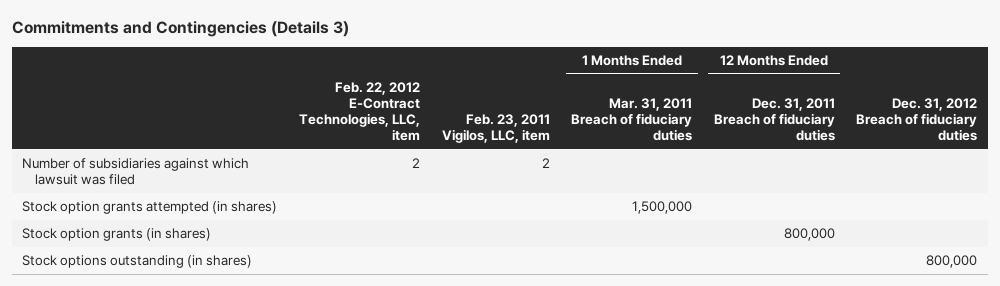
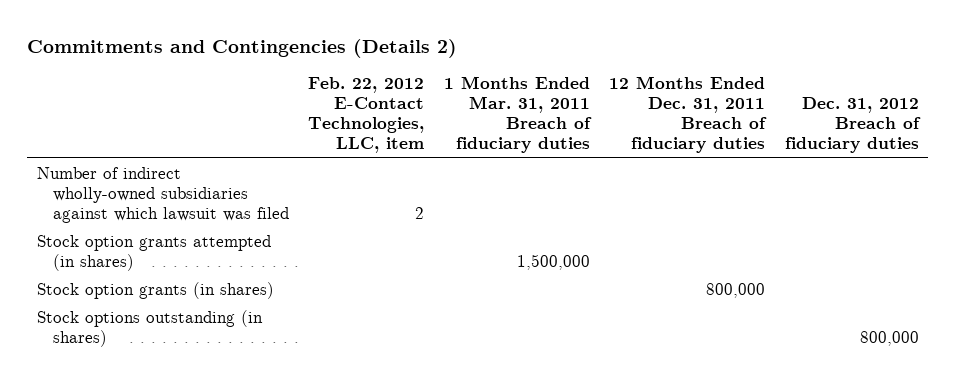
[11,20,349,37] Commitments and Contingencies (Details 3) -> [27,38,458,58] Commitments and Contingencies (Details 2)
[298,81,420,142] Feb. 22, 2012 E-Contract Technologies, LLC, item -> none
[441,113,550,144] Feb. 23, 2011 Vigilos, LLC, item -> none
none -> [308,77,425,154] Feb. 22, 2012 E-Contact Technologies, LLC, item
[22,158,250,186] Number of subsidiaries against which lawsuit was filed -> [37,166,289,223] Number of indirect wholly-owned subsidiaries against which lawsuit was filed

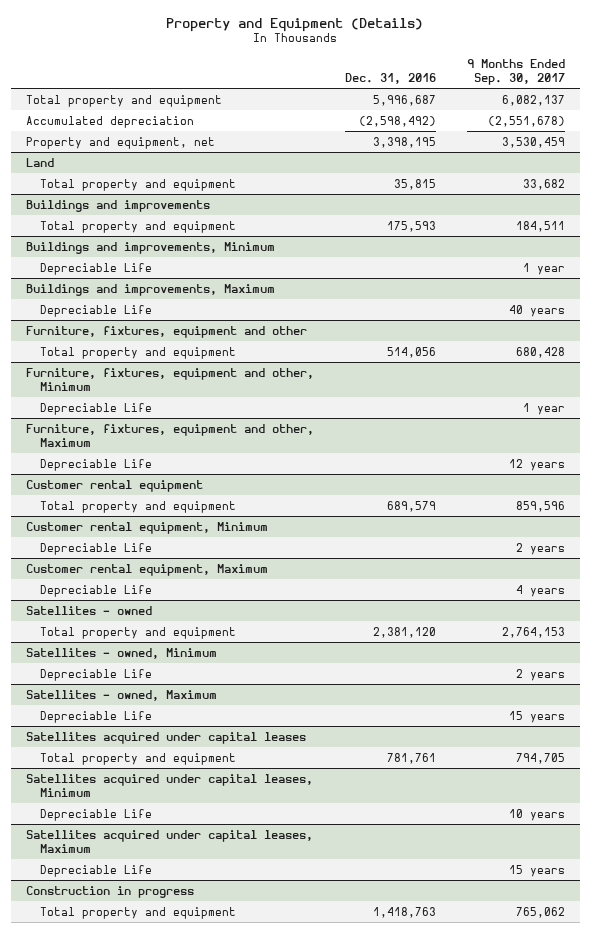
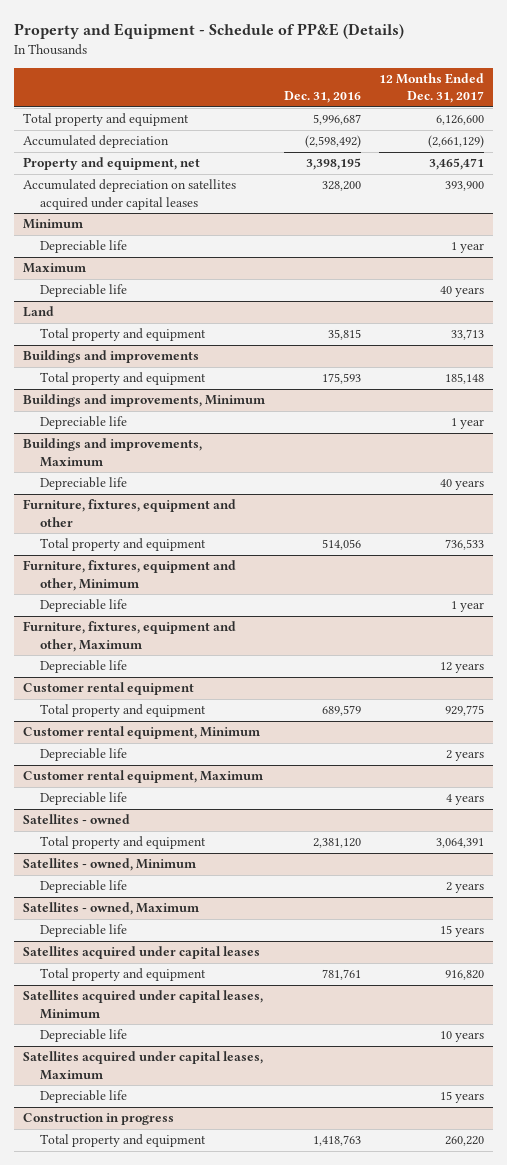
[166,17,424,32] Property and Equipment (Details) -> [13,23,404,40] Property and Equipment - Schedule of PP&E (Details)
[466,58,565,86] 9 Months Ended Sep. 30, 2017 -> none
none -> [379,72,485,104] 12 Months Ended Dec. 31, 2017
none -> [23,179,237,210] Accumulated depreciation on satellites acquired under capital leases
none -> [23,219,85,230] Minimum
none -> [39,240,127,254] Depreciable life
none -> [23,263,88,274] Maximum
none -> [39,284,127,298] Depreciable life
[39,262,152,275] Depreciable Life -> [39,416,127,430] Depreciable life
[39,304,152,317] Depreciable Life -> [39,477,127,491] Depreciable life
[39,402,152,415] Depreciable Life -> [39,599,127,613] Depreciable life
[39,458,152,471] Depreciable Life -> [39,660,127,674] Depreciable life
[39,542,152,555] Depreciable Life -> [39,748,127,762] Depreciable life
[39,584,152,597] Depreciable Life -> [39,792,127,806] Depreciable life
[39,668,152,681] Depreciable Life -> [39,880,127,894] Depreciable life
[39,710,152,723] Depreciable Life -> [39,924,127,938] Depreciable life
[39,808,152,821] Depreciable Life -> [39,1029,127,1043] Depreciable life
[39,864,152,877] Depreciable Life -> [39,1090,127,1104] Depreciable life

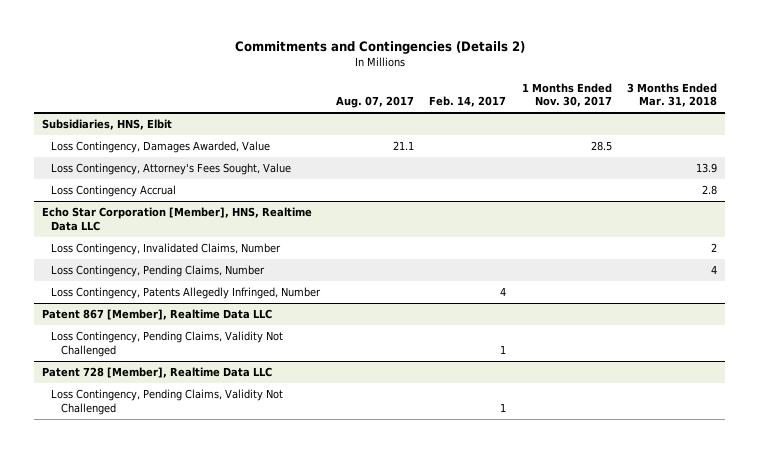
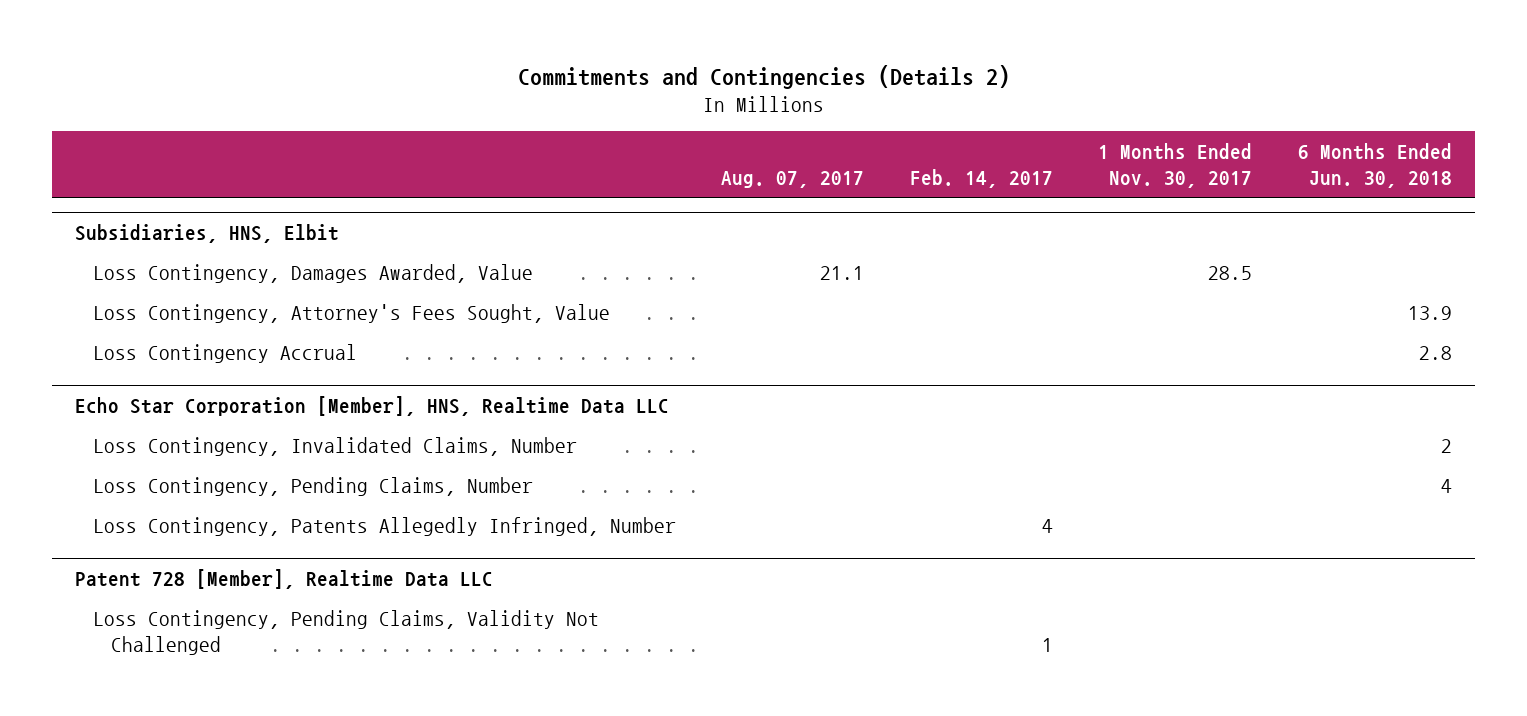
[627,82,718,108] 3 Months Ended Mar. 31, 2018 -> none
none -> [1297,143,1452,189] 6 Months Ended Jun. 30, 2018
[41,308,272,320] Patent 867 [Member], Realtime Data LLC -> none
[51,330,284,357] Loss Contingency, Pending Claims, Validity Not Challenged -> none

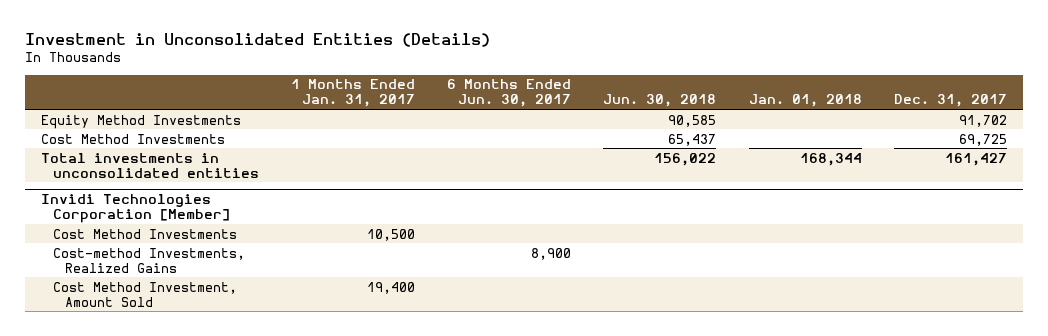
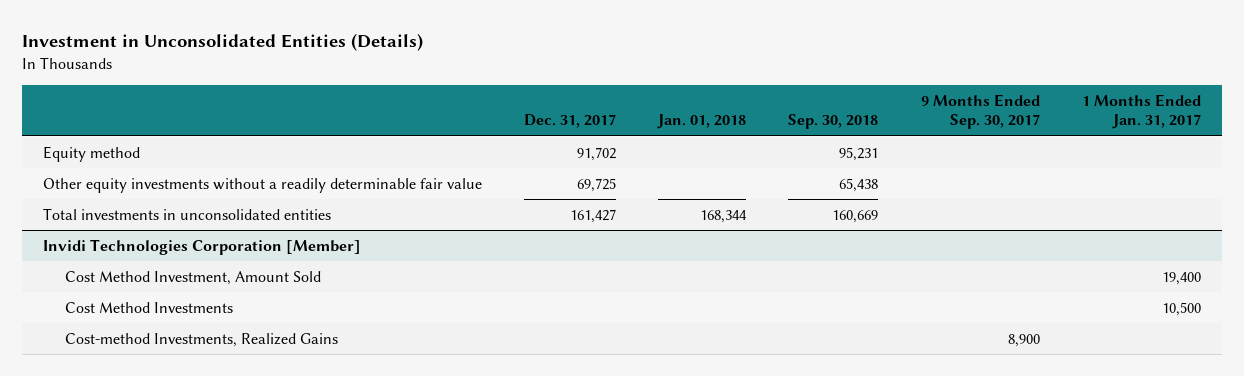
[447,79,572,108] 6 Months Ended Jun. 30, 2017 -> none
[603,94,717,108] Jun. 30, 2018 -> none
none -> [788,114,879,130] Sep. 30, 2018
none -> [920,93,1040,130] 9 Months Ended Sep. 30, 2017
[40,114,241,129] Equity Method Investments -> [43,145,141,162] Equity method
[40,133,225,144] Cost Method Investments -> [43,177,483,193] Other equity investments without a readily determinable fair value
[52,281,237,307] Cost Method Investment, Amount Sold -> [65,270,322,285] Cost Method Investment, Amount Sold

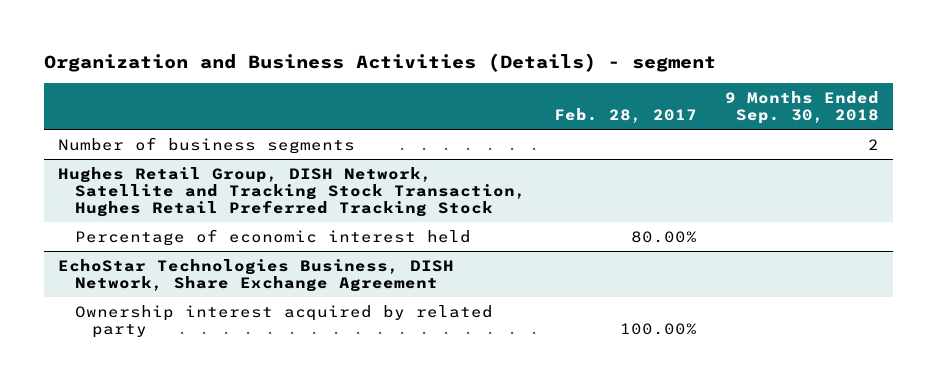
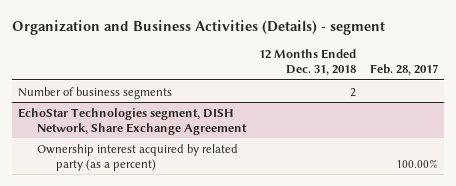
[725,90,880,125] 9 Months Ended Sep. 30, 2018 -> none
none -> [259,49,357,76] 12 Months Ended Dec. 31, 2018
[58,166,527,218] Hughes Retail Group, DISH Network, Satellite and Tracking Stock Transaction, Hughes Retail Preferred Tracking Stock -> none
[75,228,472,246] Percentage of economic interest held -> none
[58,258,455,293] EchoStar Technologies Business, DISH Network, Share Exchange Agreement -> [18,107,248,135] EchoStar Technologies segment, DISH Network, Share Exchange Agreement
[75,304,494,339] Ownership interest acquired by related party -> [37,143,239,171] Ownership interest acquired by related party (as a percent)

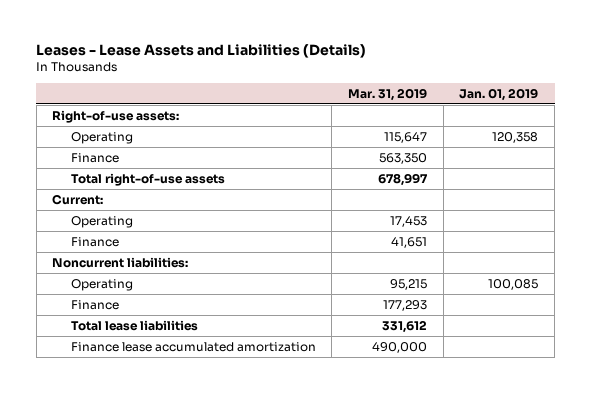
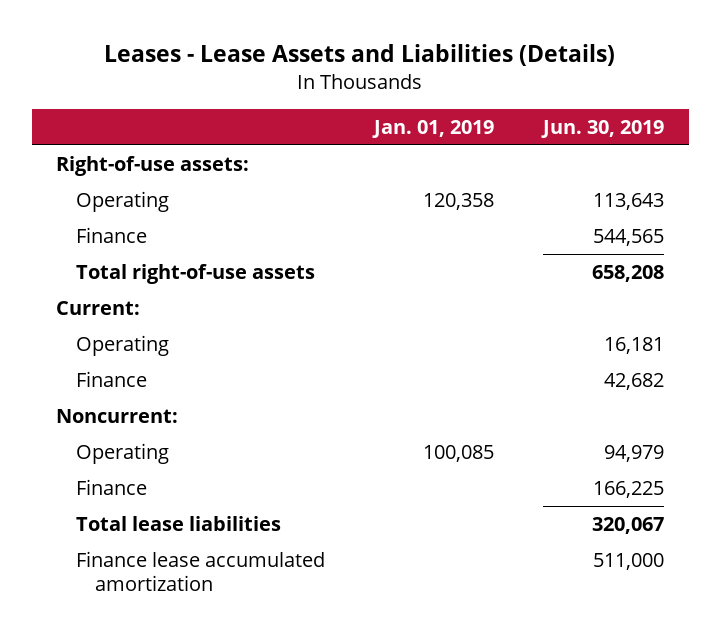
[348,87,428,101] Mar. 31, 2019 -> none
none -> [541,120,665,139] Jun. 30, 2019
[52,256,189,268] Noncurrent liabilities: -> [56,408,179,423] Noncurrent:

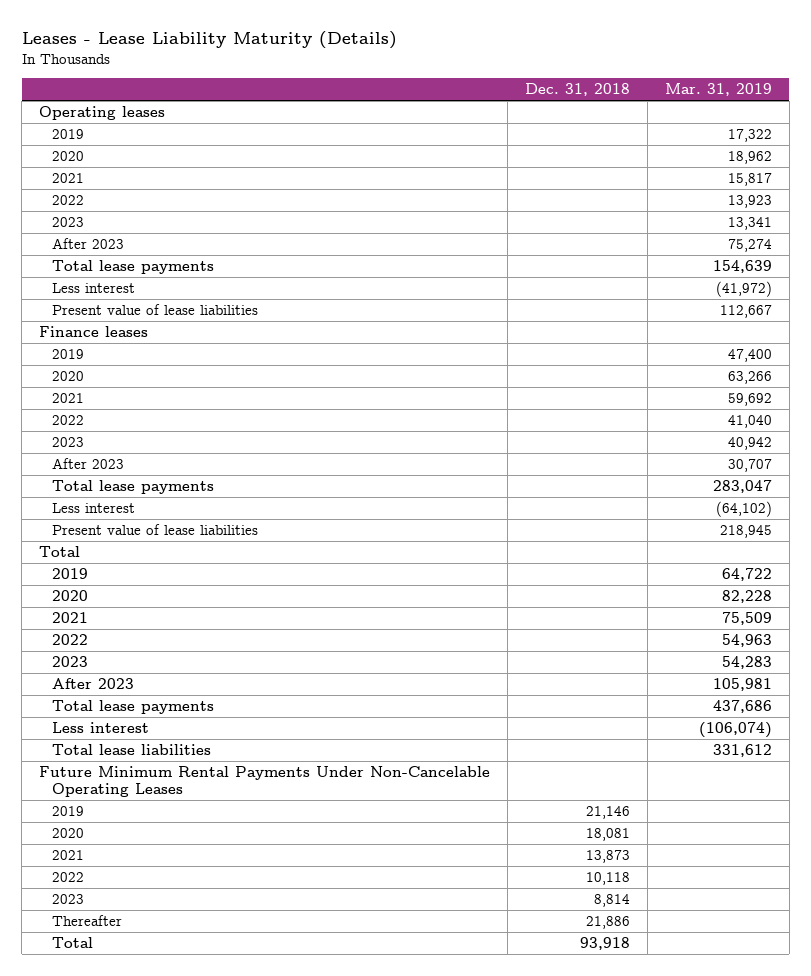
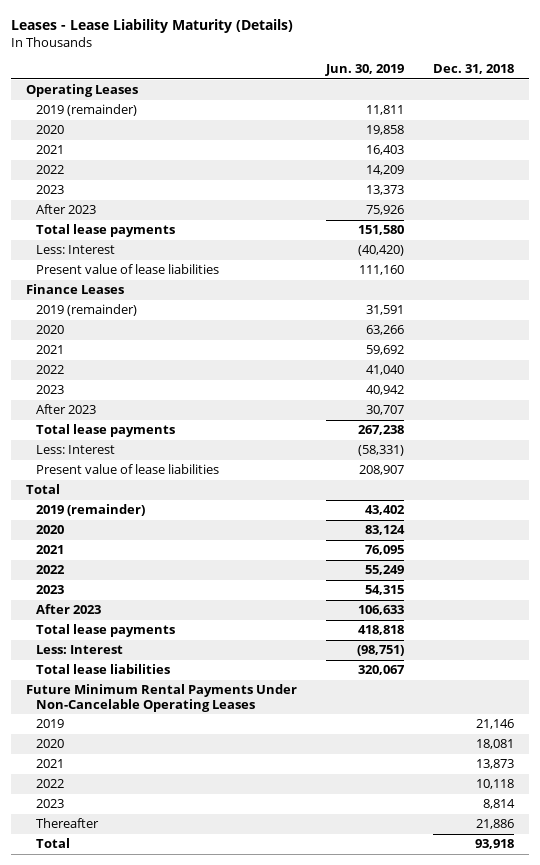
[664,83,772,97] Mar. 31, 2019 -> none
none -> [324,64,404,77] Jun. 30, 2019
[39,105,166,120] Operating leases -> [25,84,138,98] Operating Leases
[52,128,85,139] 2019 -> [36,104,138,117] 2019 (remainder)
[52,282,136,293] Less interest -> [36,245,116,255] Less: Interest
[39,325,149,337] Finance leases -> [25,284,124,295] Finance Leases
[52,348,85,359] 2019 -> [36,304,138,317] 2019 (remainder)
[52,502,136,513] Less interest -> [36,445,116,455] Less: Interest
[52,567,89,579] 2019 -> [36,504,146,517] 2019 (remainder)
[52,721,150,733] Less interest -> [36,645,124,655] Less: Interest

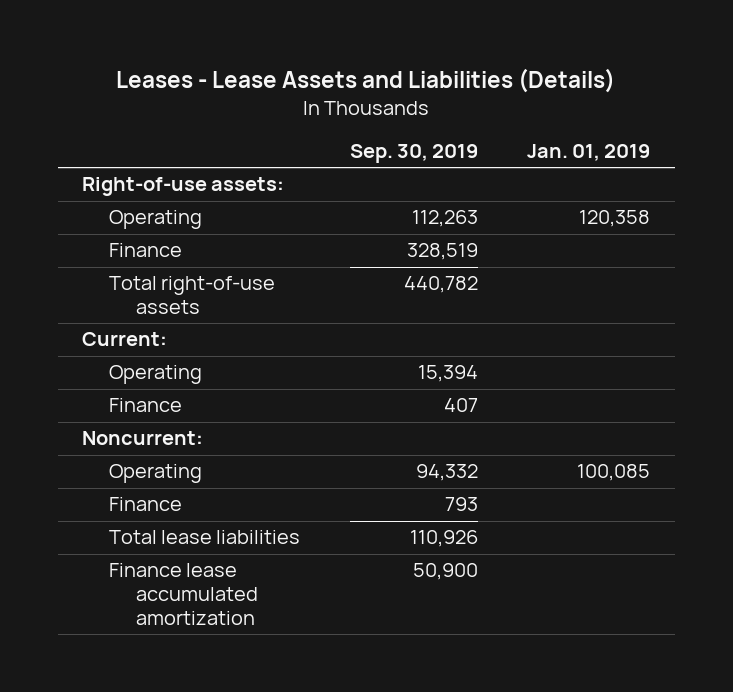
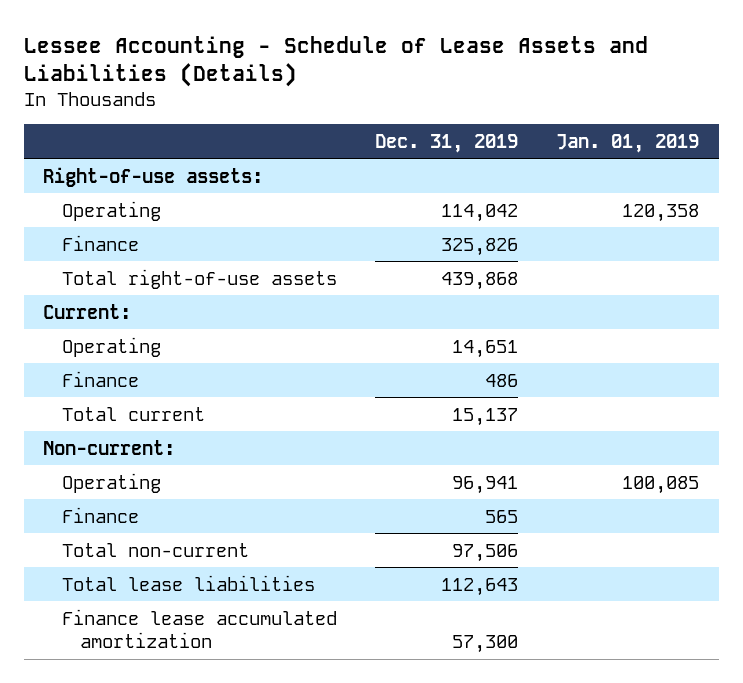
[116,68,616,94] Leases - Lease Assets and Liabilities (Details) -> [23,35,648,88] Lessee Accounting - Schedule of Lease Assets and Liabilities (Details)
[349,144,478,164] Sep. 30, 2019 -> none
none -> [375,133,519,153] Dec. 31, 2019
none -> [61,406,205,421] Total current
[82,431,204,446] Noncurrent: -> [43,439,176,455] Non-current:
none -> [61,542,249,557] Total non-current

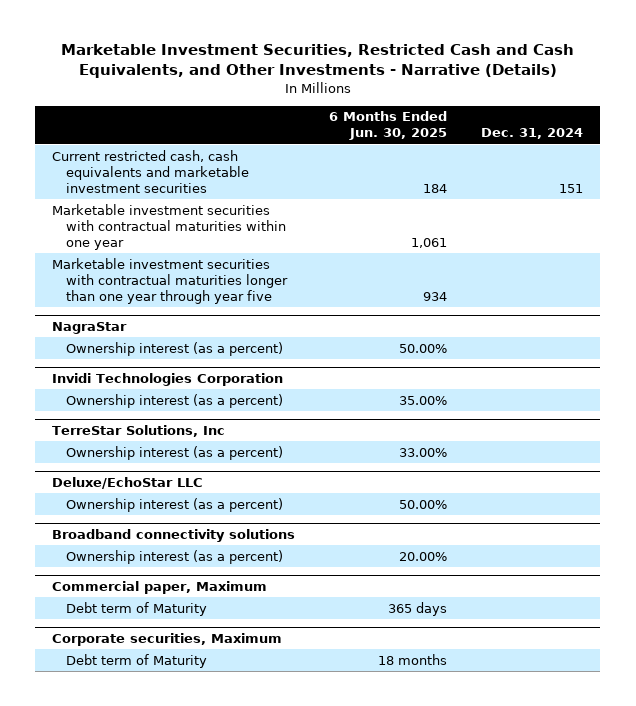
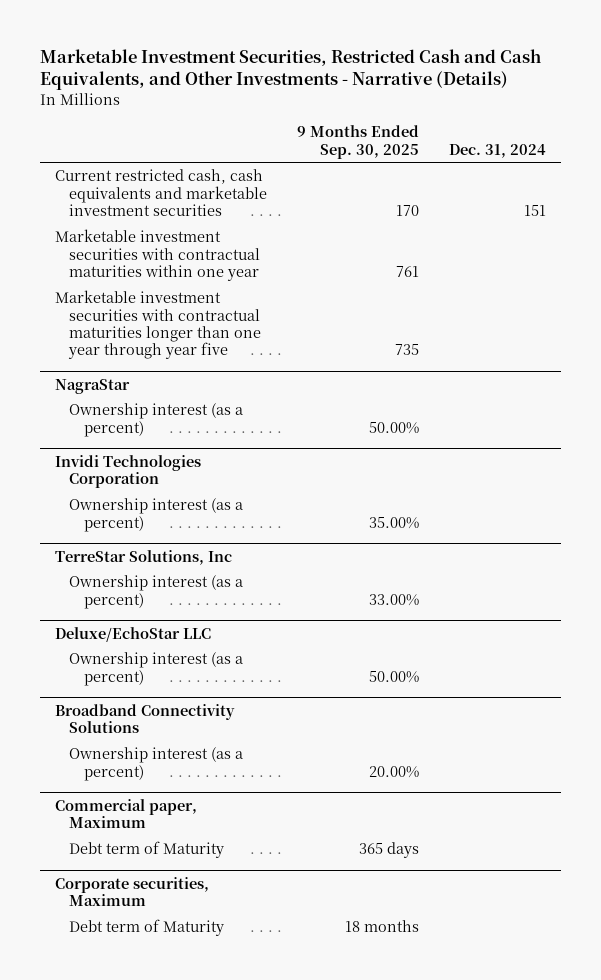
[329,111,448,141] 6 Months Ended Jun. 30, 2025 -> none
none -> [297,125,420,159] 9 Months Ended Sep. 30, 2025
[52,528,296,542] Broadband connectivity solutions -> [54,703,235,734] Broadband Connectivity Solutions

